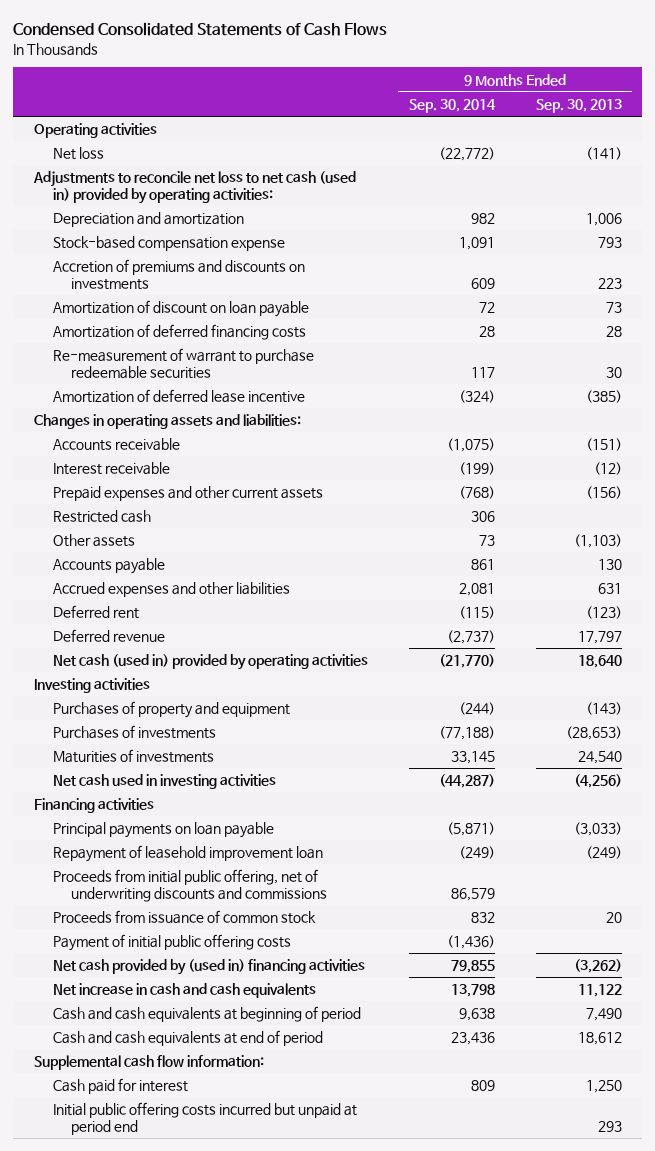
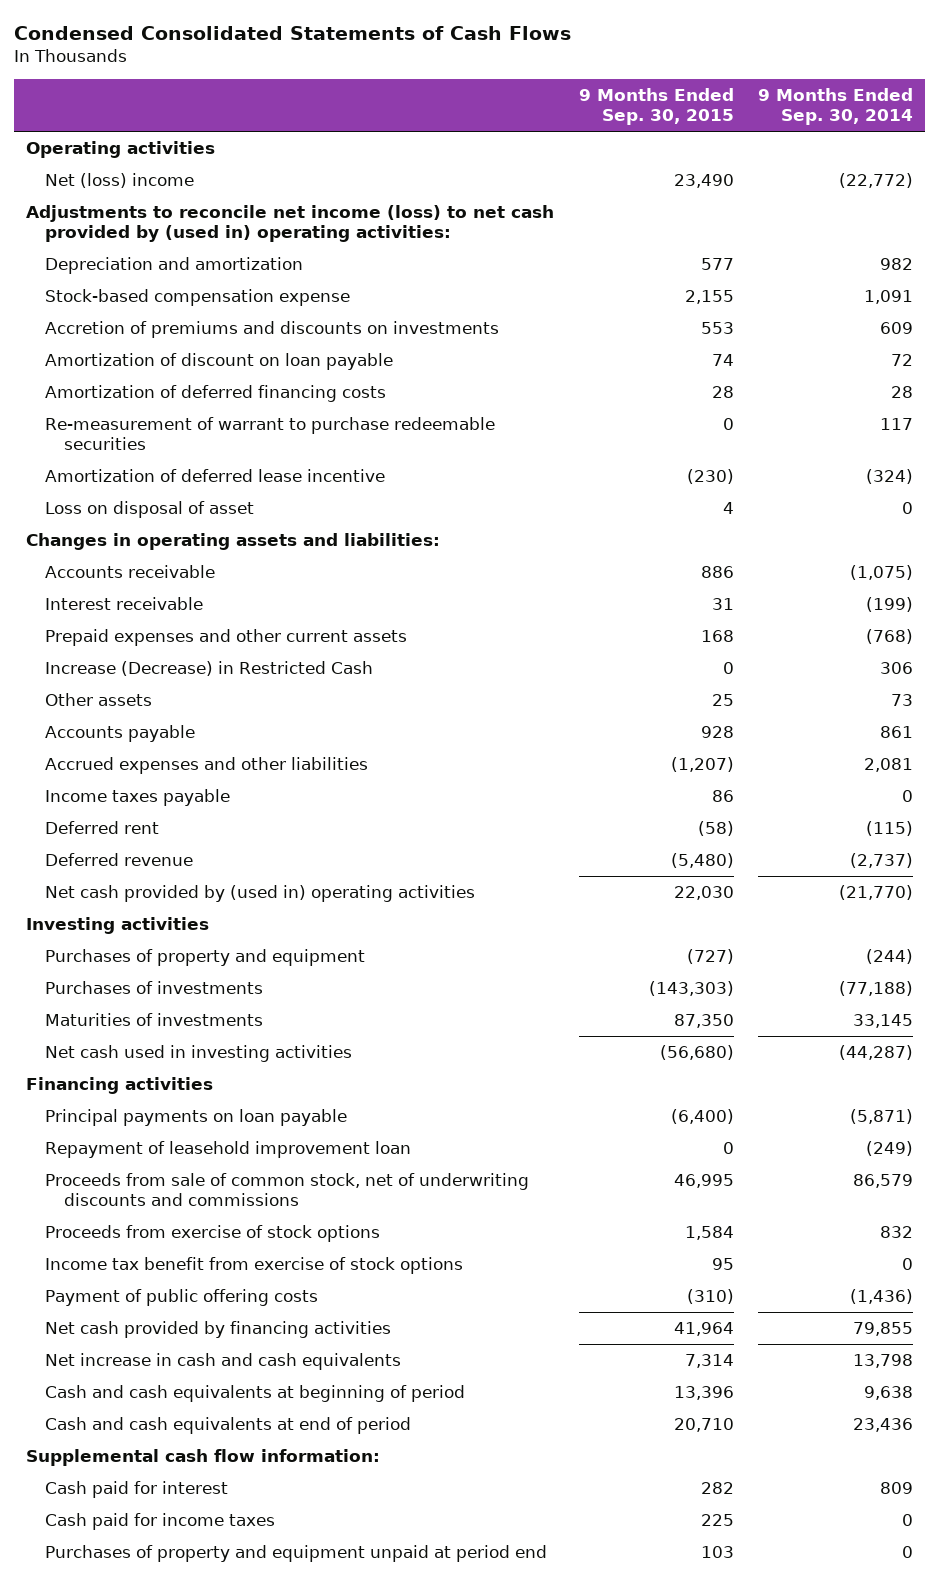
[535,98,622,113] Sep. 30, 2013 -> none
none -> [578,87,734,125] 9 Months Ended Sep. 30, 2015
[52,147,104,161] Net loss -> [44,173,194,189] Net (loss) income
[32,171,356,204] Adjustments to reconcile net loss to net cash (used in) provided by operating activities: -> [26,205,555,243] Adjustments to reconcile net income (loss) to net cash provided by (used in) operating activities:
none -> [44,501,254,519] Loss on disposal of asset
[52,510,151,524] Restricted cash -> [44,661,373,677] Increase (Decrease) in Restricted Cash
none -> [44,789,230,807] Income taxes payable
[52,654,368,671] Net cash (used in) provided by operating activities -> [44,885,475,903] Net cash provided by (used in) operating activities
[52,869,328,902] Proceeds from initial public offering, net of underwriting discounts and commissions -> none
[52,910,316,925] Proceeds from issuance of common stock -> [44,1173,529,1207] Proceeds from sale of common stock, net of underwriting discounts and commissions
[470,912,495,924] 832 -> [852,1174,913,1189] 86,579
none -> [44,1225,380,1243] Proceeds from exercise of stock options
none -> [44,1257,463,1275] Income tax benefit from exercise of stock options
[52,934,291,952] Payment of initial public offering costs -> [44,1289,318,1307] Payment of public offering costs
[52,959,365,976] Net cash provided by (used in) financing activities -> [44,1321,391,1339] Net cash provided by financing activities
[52,1102,357,1135] Initial public offering costs incurred but unpaid at period end -> none
none -> [44,1513,275,1531] Cash paid for income taxes
none -> [44,1545,547,1563] Purchases of property and equipment unpaid at period end

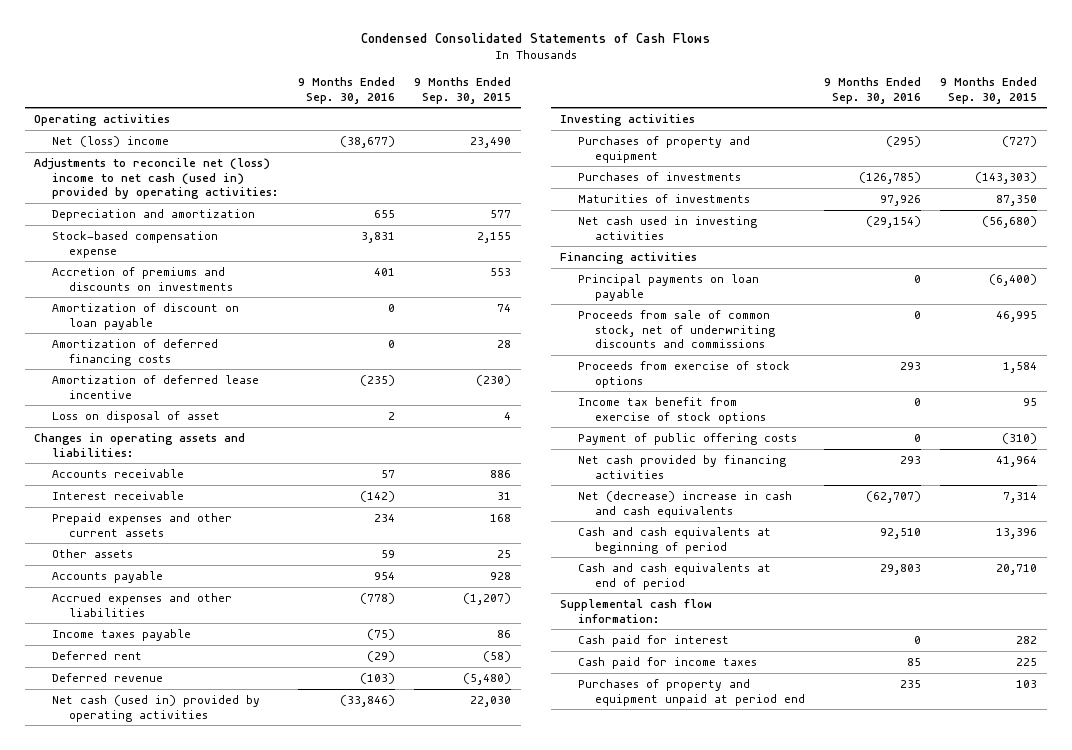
[757,87,913,125] 9 Months Ended Sep. 30, 2014 -> none
none -> [298,76,396,104] 9 Months Ended Sep. 30, 2016
[26,205,555,243] Adjustments to reconcile net income (loss) to net cash provided by (used in) operating activities: -> [34,157,278,200] Adjustments to reconcile net (loss) income to net cash (used in) provided by operating activities:
[44,417,495,451] Re-measurement of warrant to purchase redeemable securities -> none
[44,661,373,677] Increase (Decrease) in Restricted Cash -> none
[44,885,475,903] Net cash provided by (used in) operating activities -> [51,694,260,722] Net cash (used in) provided by operating activities
[44,1141,411,1159] Repayment of leasehold improvement loan -> none
[44,1353,401,1371] Net increase in cash and cash equivalents -> [577,490,792,518] Net (decrease) increase in cash and cash equivalents

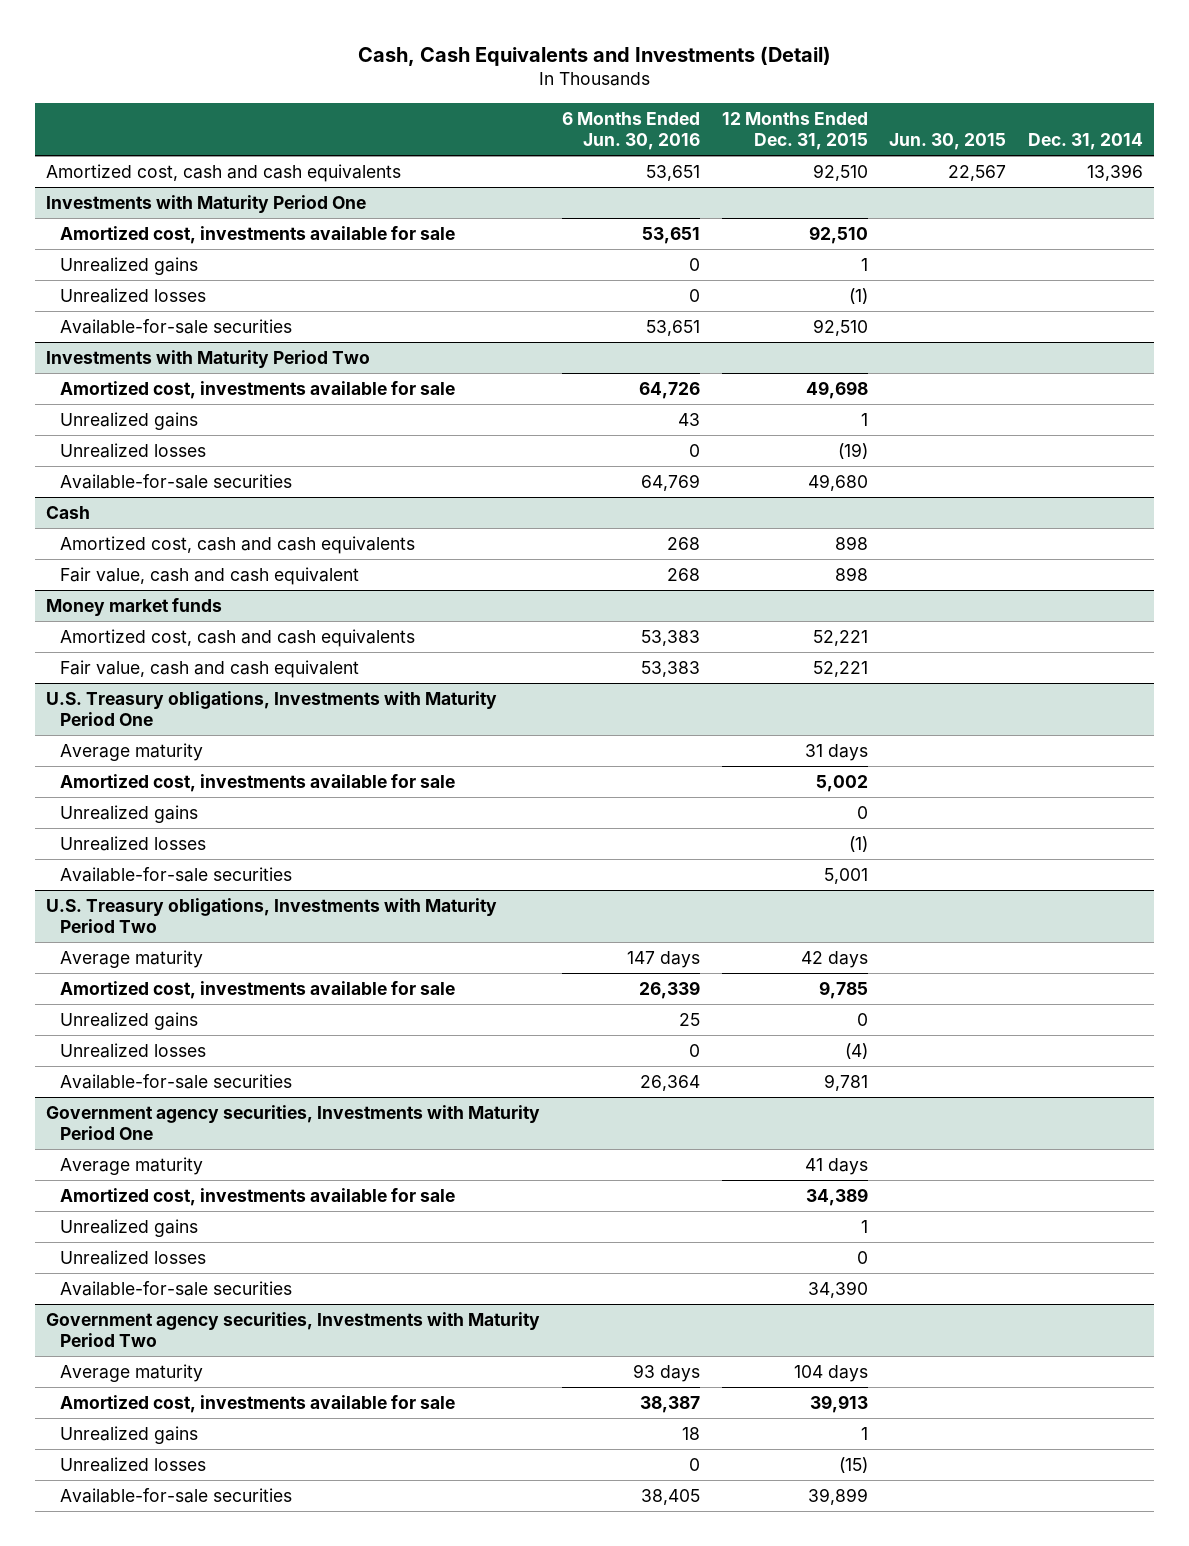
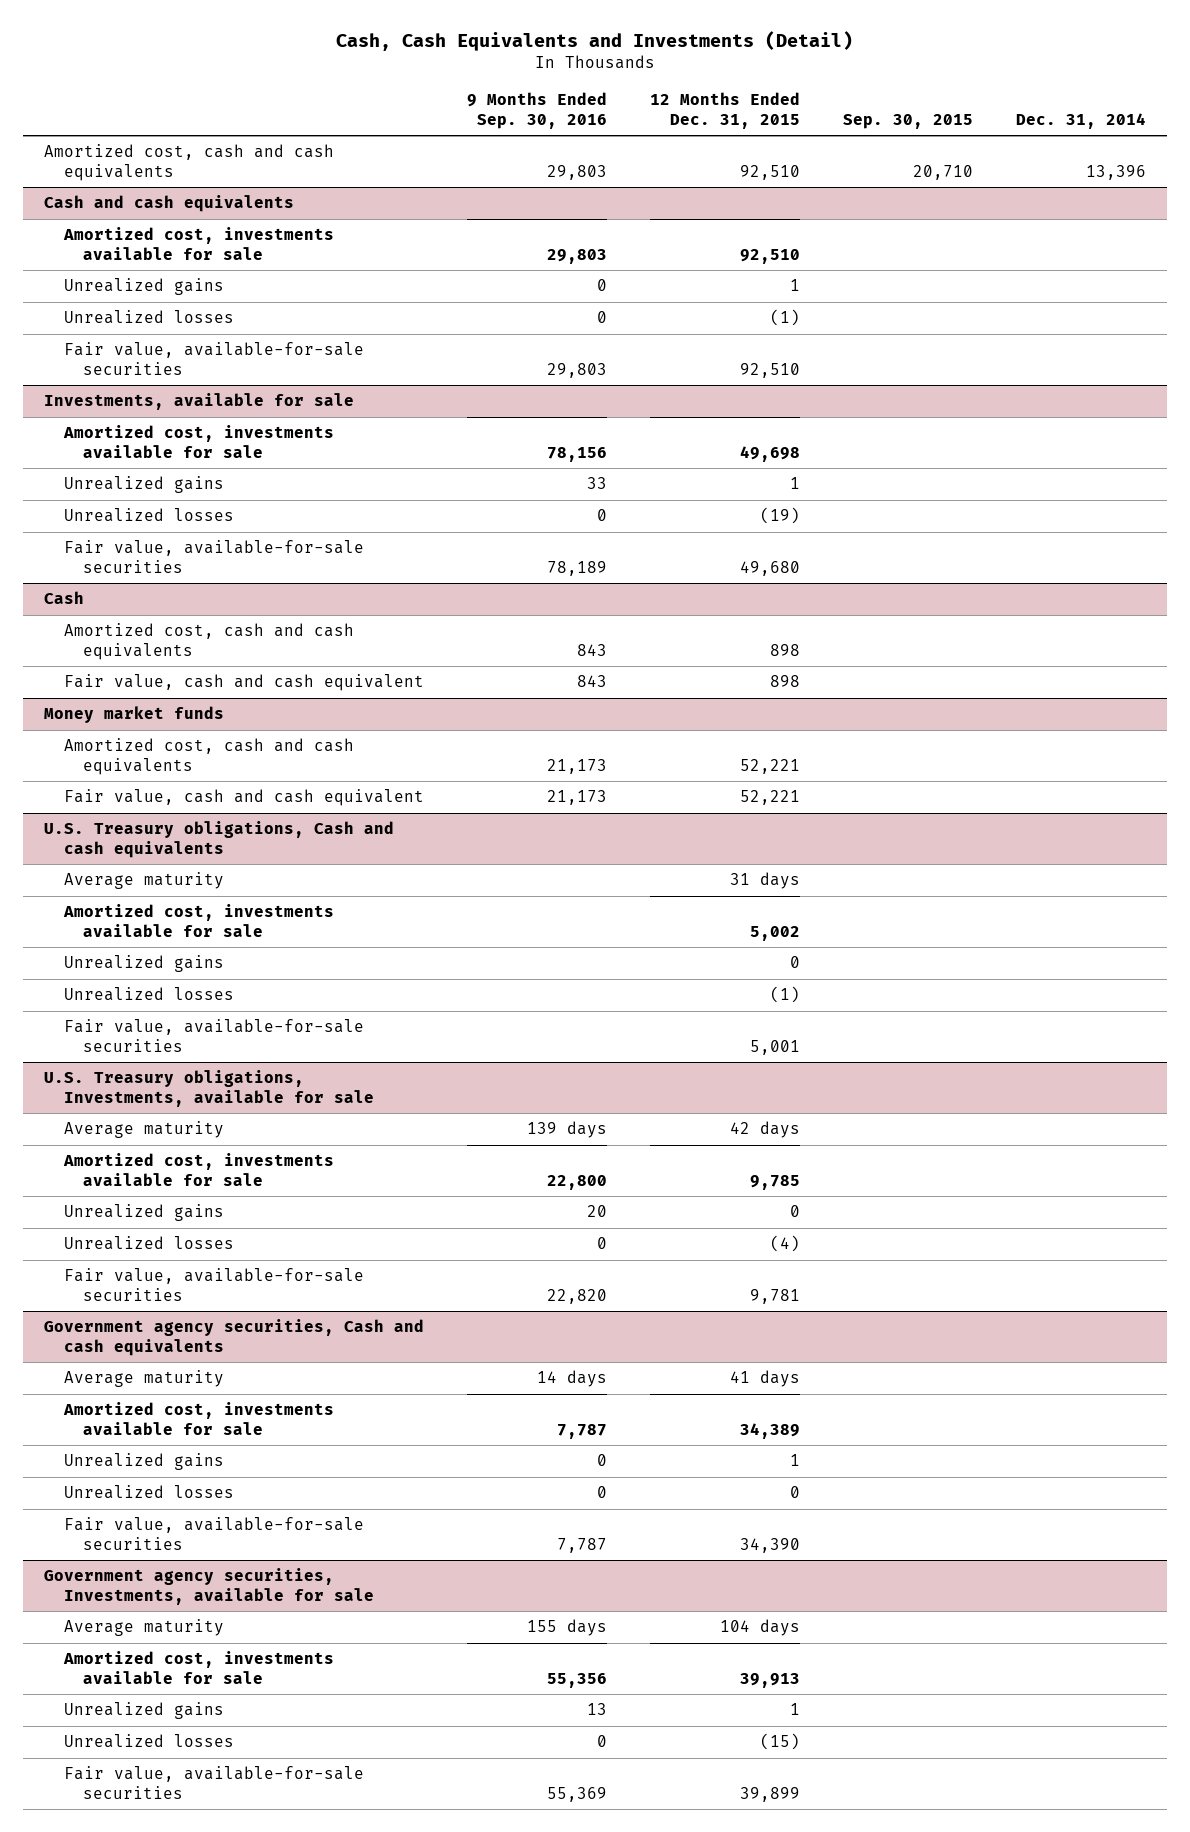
[561,111,700,150] 6 Months Ended Jun. 30, 2016 -> none
[889,132,1007,150] Jun. 30, 2015 -> none
none -> [467,92,608,129] 9 Months Ended Sep. 30, 2016
none -> [842,113,973,129] Sep. 30, 2015
[45,195,366,214] Investments with Maturity Period One -> [44,195,295,213] Cash and cash equivalents
[59,319,292,335] Available-for-sale securities -> [63,342,364,375] Fair value, available-for-sale securities
[45,350,370,369] Investments with Maturity Period Two -> [44,393,355,411] Investments, available for sale
[59,474,292,490] Available-for-sale securities -> [63,540,364,573] Fair value, available-for-sale securities
[45,691,497,727] U.S. Treasury obligations, Investments with Maturity Period One -> none
none -> [44,821,395,858] U.S. Treasury obligations, Cash and cash equivalents
[45,898,497,934] U.S. Treasury obligations, Investments with Maturity Period Two -> none
[59,867,292,883] Available-for-sale securities -> [63,1019,364,1052] Fair value, available-for-sale securities
none -> [44,1070,374,1107] U.S. Treasury obligations, Investments, available for sale
[45,1105,540,1141] Government agency securities, Investments with Maturity Period One -> none
[59,1074,292,1090] Available-for-sale securities -> [63,1268,364,1301] Fair value, available-for-sale securities
none -> [44,1319,425,1356] Government agency securities, Cash and cash equivalents
[45,1312,540,1348] Government agency securities, Investments with Maturity Period Two -> none
[59,1281,292,1297] Available-for-sale securities -> [63,1517,364,1550] Fair value, available-for-sale securities
none -> [44,1568,374,1605] Government agency securities, Investments, available for sale
[59,1488,292,1504] Available-for-sale securities -> [63,1766,364,1799] Fair value, available-for-sale securities

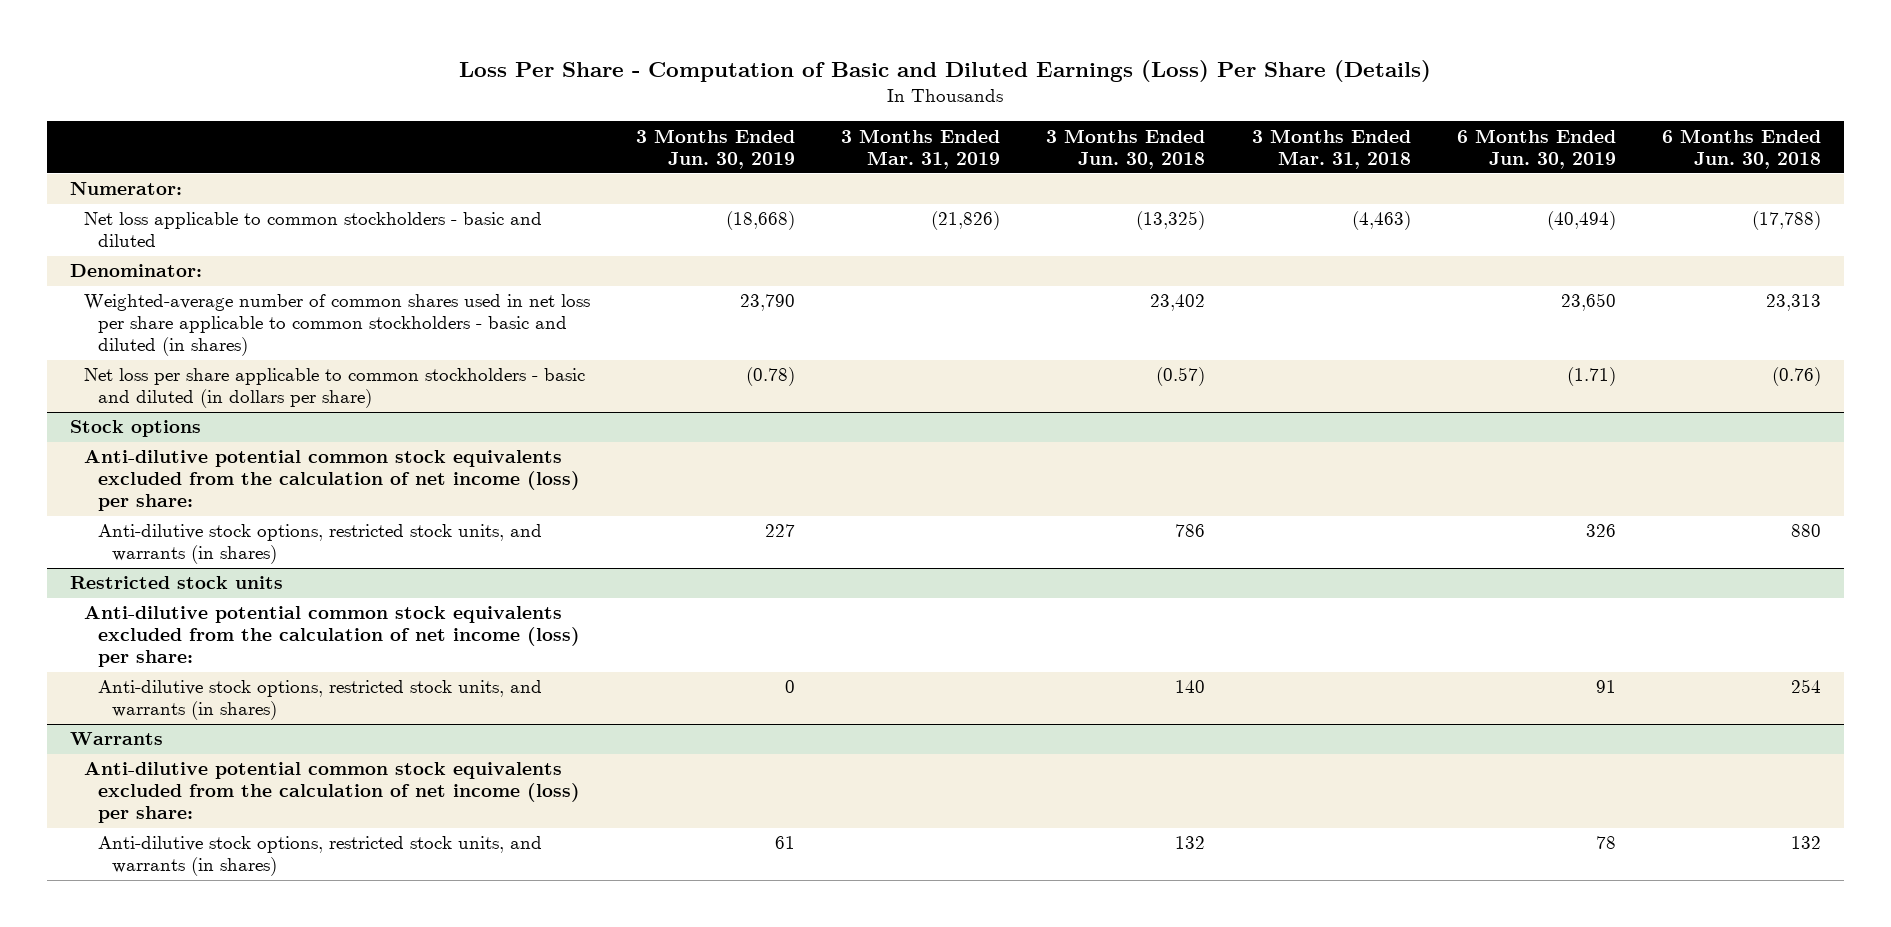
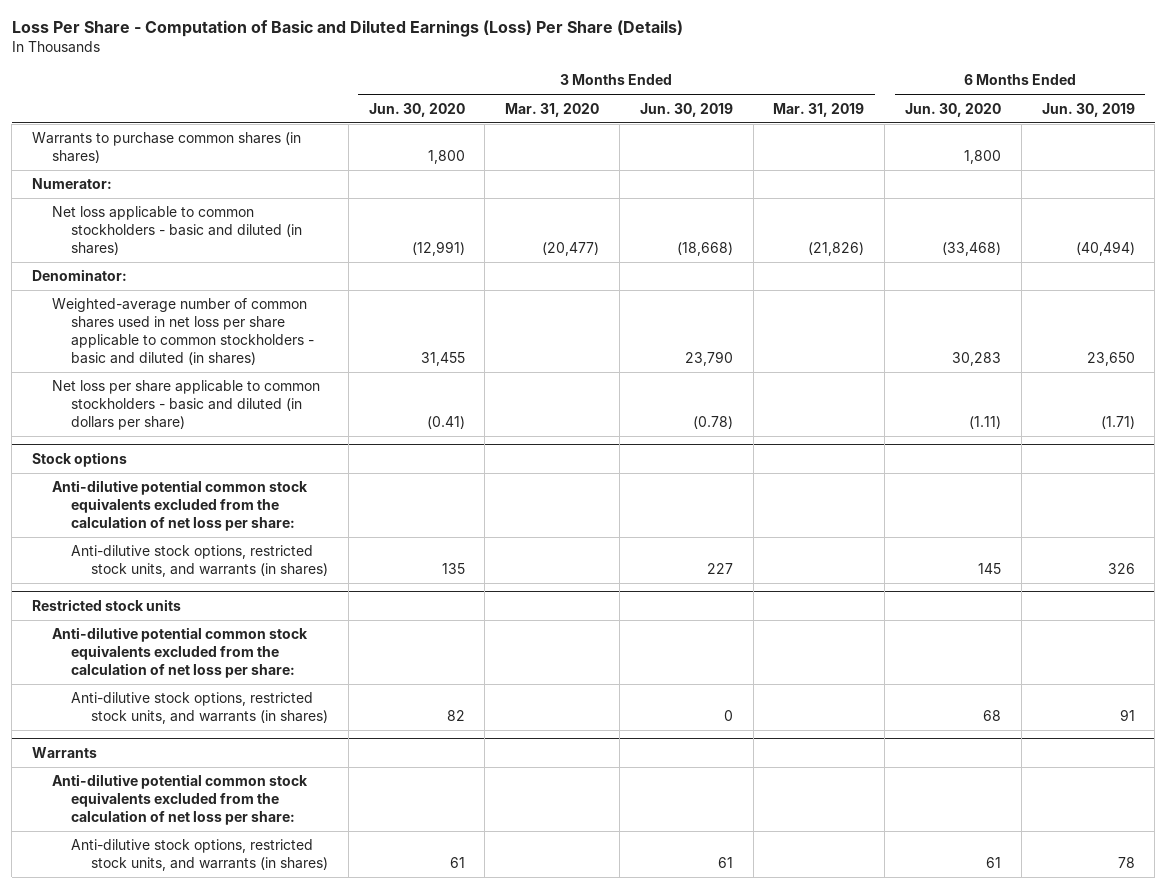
[1046,128,1206,169] 3 Months Ended Jun. 30, 2018 -> none
[1251,128,1411,169] 3 Months Ended Mar. 31, 2018 -> none
[1661,128,1821,169] 6 Months Ended Jun. 30, 2018 -> none
none -> [368,102,465,117] Jun. 30, 2020
none -> [505,102,600,117] Mar. 31, 2020
none -> [904,102,1001,117] Jun. 30, 2020
none -> [31,132,301,164] Warrants to purchase common shares (in shares)
[83,212,542,248] Net loss applicable to common stockholders - basic and diluted -> [51,206,303,255] Net loss applicable to common stockholders - basic and diluted (in shares)
[83,450,580,512] Anti-dilutive potential common stock equivalents excluded from the calculation of net income (loss) per share: -> [51,480,308,531] Anti-dilutive potential common stock equivalents excluded from the calculation of net loss per share:
[83,606,580,668] Anti-dilutive potential common stock equivalents excluded from the calculation of net income (loss) per share: -> [51,627,308,678] Anti-dilutive potential common stock equivalents excluded from the calculation of net loss per share:
[83,762,580,824] Anti-dilutive potential common stock equivalents excluded from the calculation of net income (loss) per share: -> [51,774,308,825] Anti-dilutive potential common stock equivalents excluded from the calculation of net loss per share:

